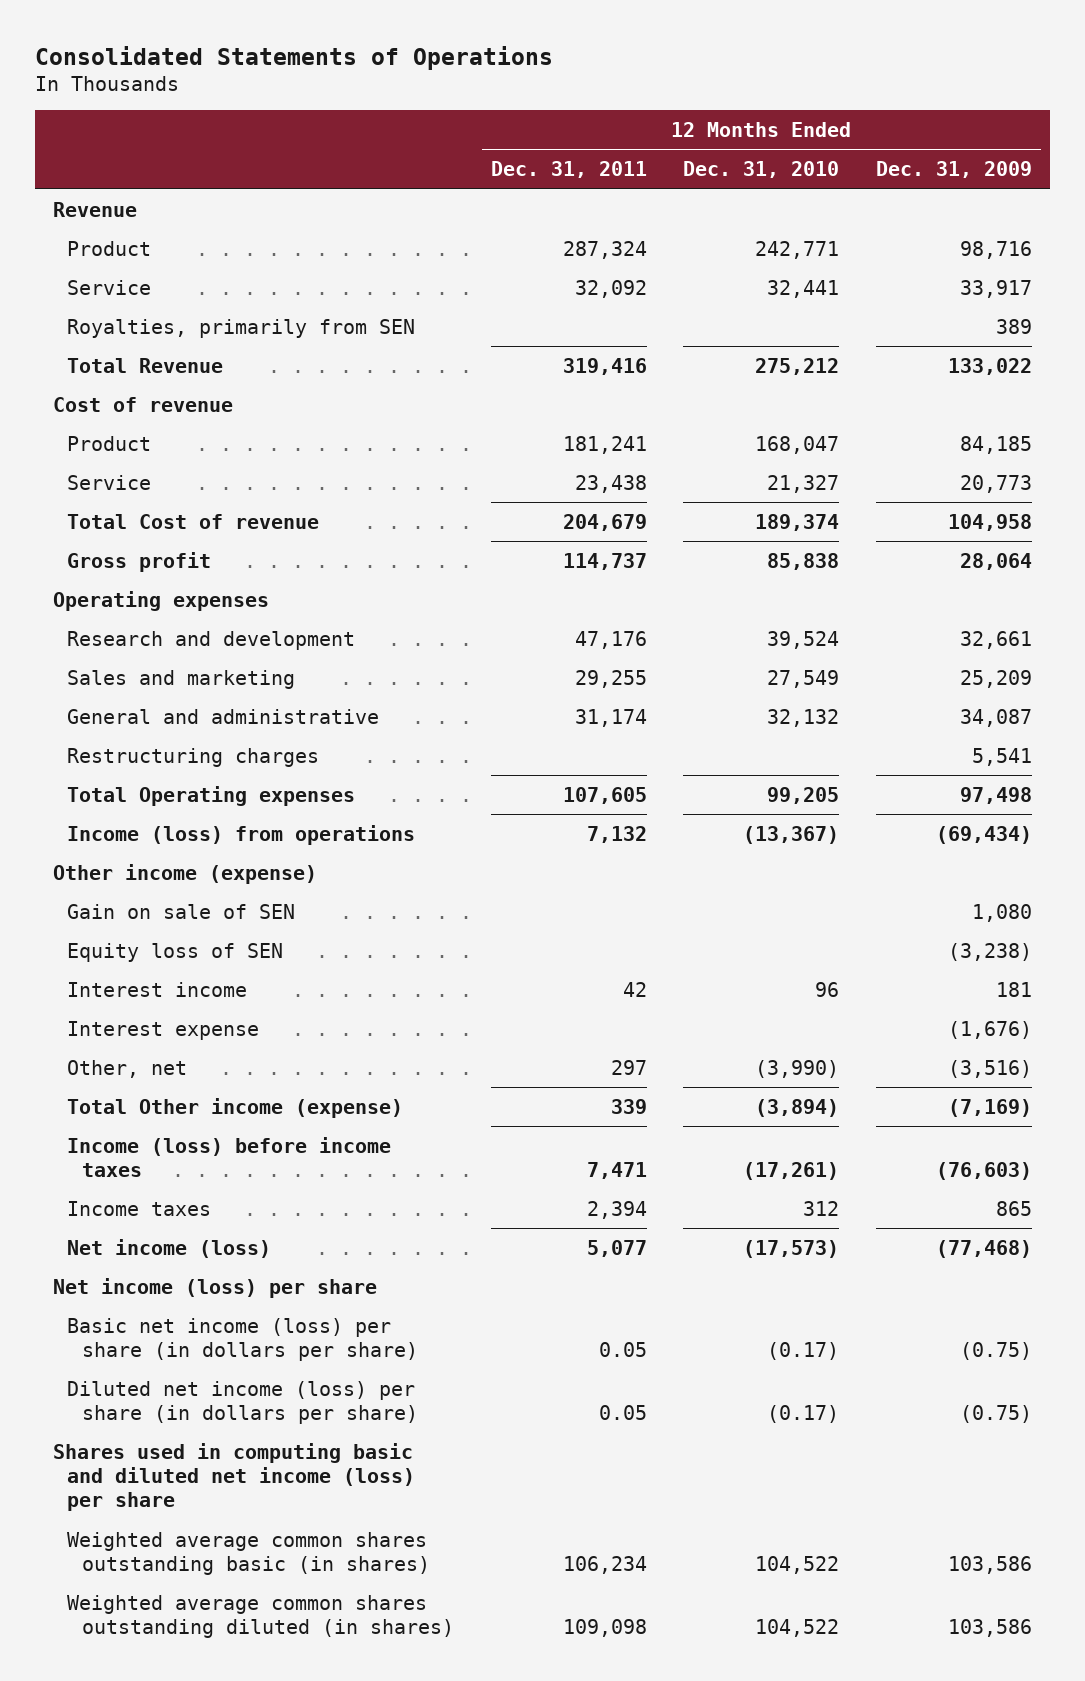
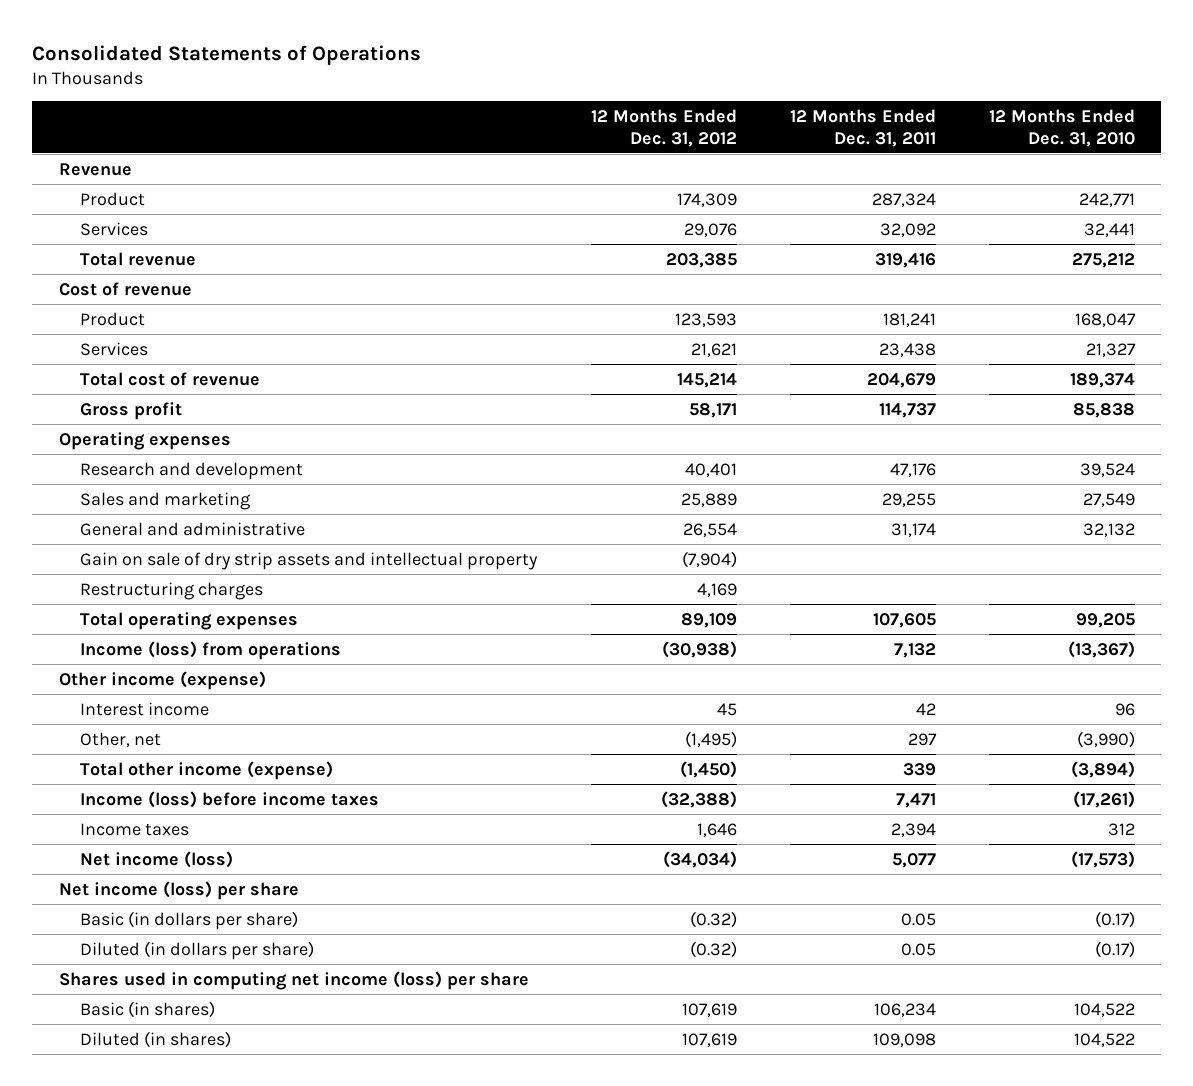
[876,161,1033,179] Dec. 31, 2009 -> none
none -> [590,108,737,147] 12 Months Ended Dec. 31, 2012
[67,318,416,338] Royalties, primarily from SEN -> none
[67,279,152,295] Service -> [80,221,149,236] Services
[67,357,224,373] Total Revenue -> [80,251,197,266] Total revenue
[67,474,152,490] Service -> [80,341,149,356] Services
[67,513,320,529] Total Cost of revenue -> [80,371,261,386] Total cost of revenue
none -> [80,551,539,570] Gain on sale of dry strip assets and intellectual property
[67,785,356,806] Total Operating expenses -> [80,611,299,630] Total operating expenses
[67,903,296,919] Gain on sale of SEN -> none
[67,942,284,962] Equity loss of SEN -> none
[67,1020,260,1040] Interest expense -> none
[67,1097,404,1118] Total Other income (expense) -> [80,760,334,780] Total other income (expense)
[67,1317,419,1361] Basic net income (loss) per share (in dollars per share) -> [80,910,299,930] Basic (in dollars per share)
[67,1380,419,1424] Diluted net income (loss) per share (in dollars per share) -> [80,940,315,960] Diluted (in dollars per share)
[52,1442,416,1511] Shares used in computing basic and diluted net income (loss) per share -> [58,970,529,990] Shares used in computing net income (loss) per share
[67,1531,431,1575] Weighted average common shares outstanding basic (in shares) -> [80,1000,216,1018] Basic (in shares)
[67,1594,455,1638] Weighted average common shares outstanding diluted (in shares) -> [80,1030,232,1048] Diluted (in shares)

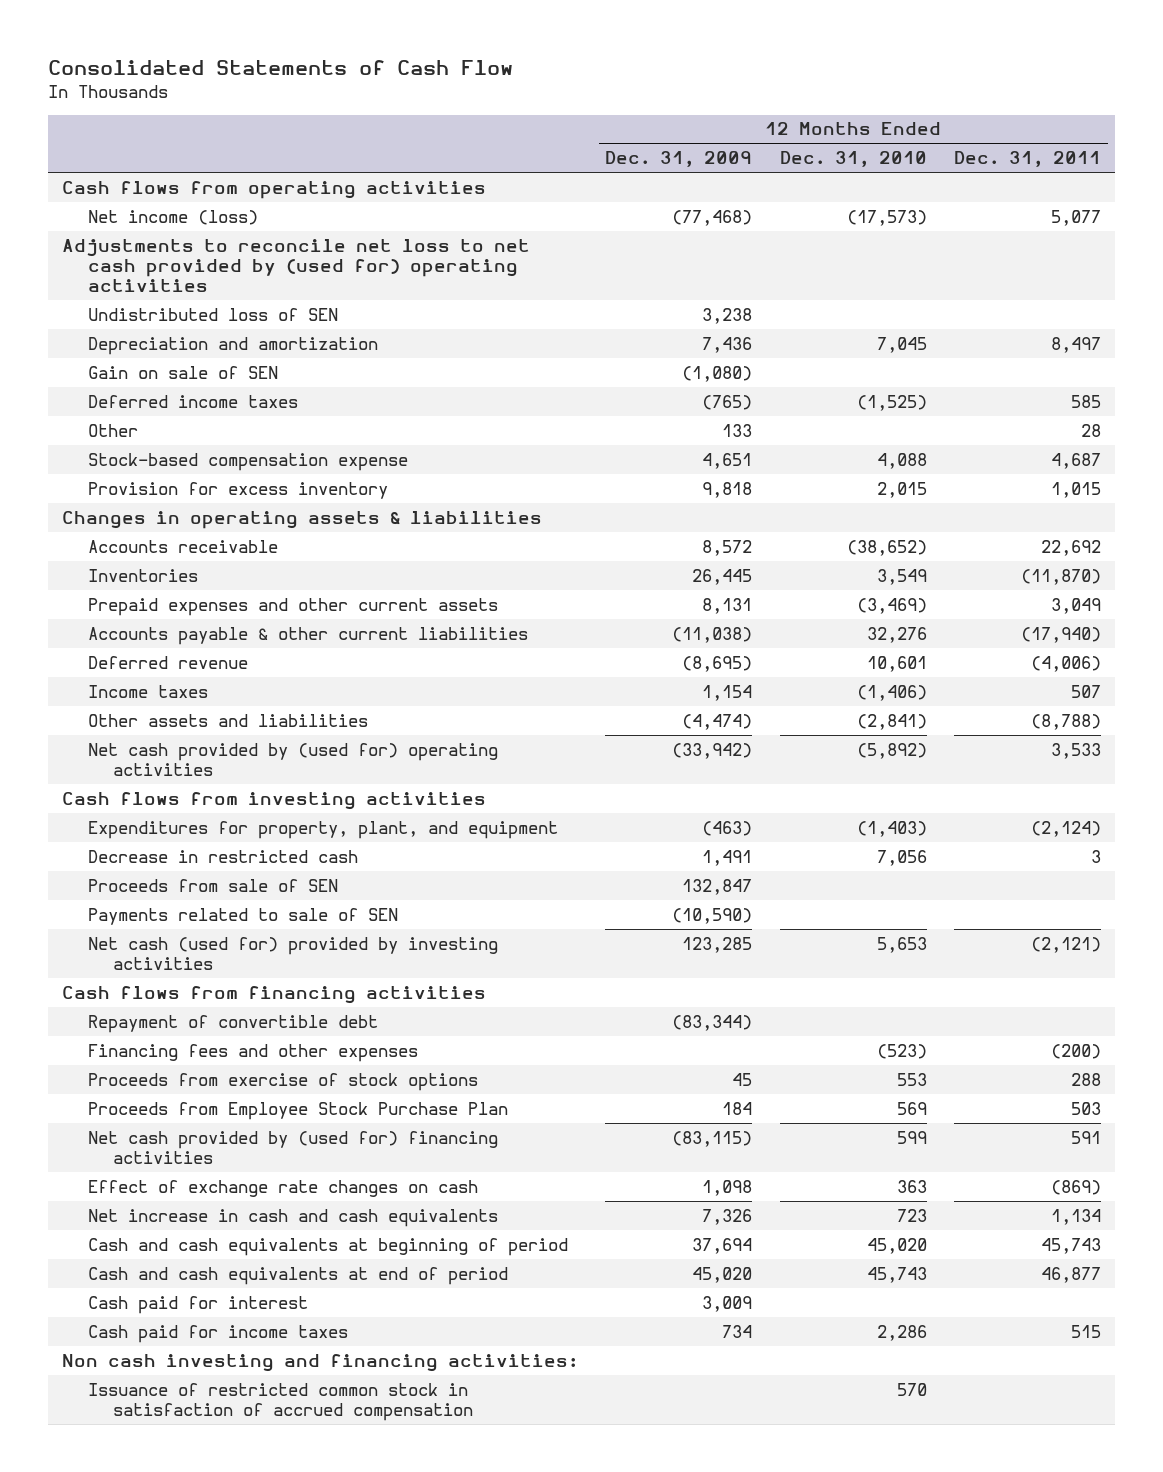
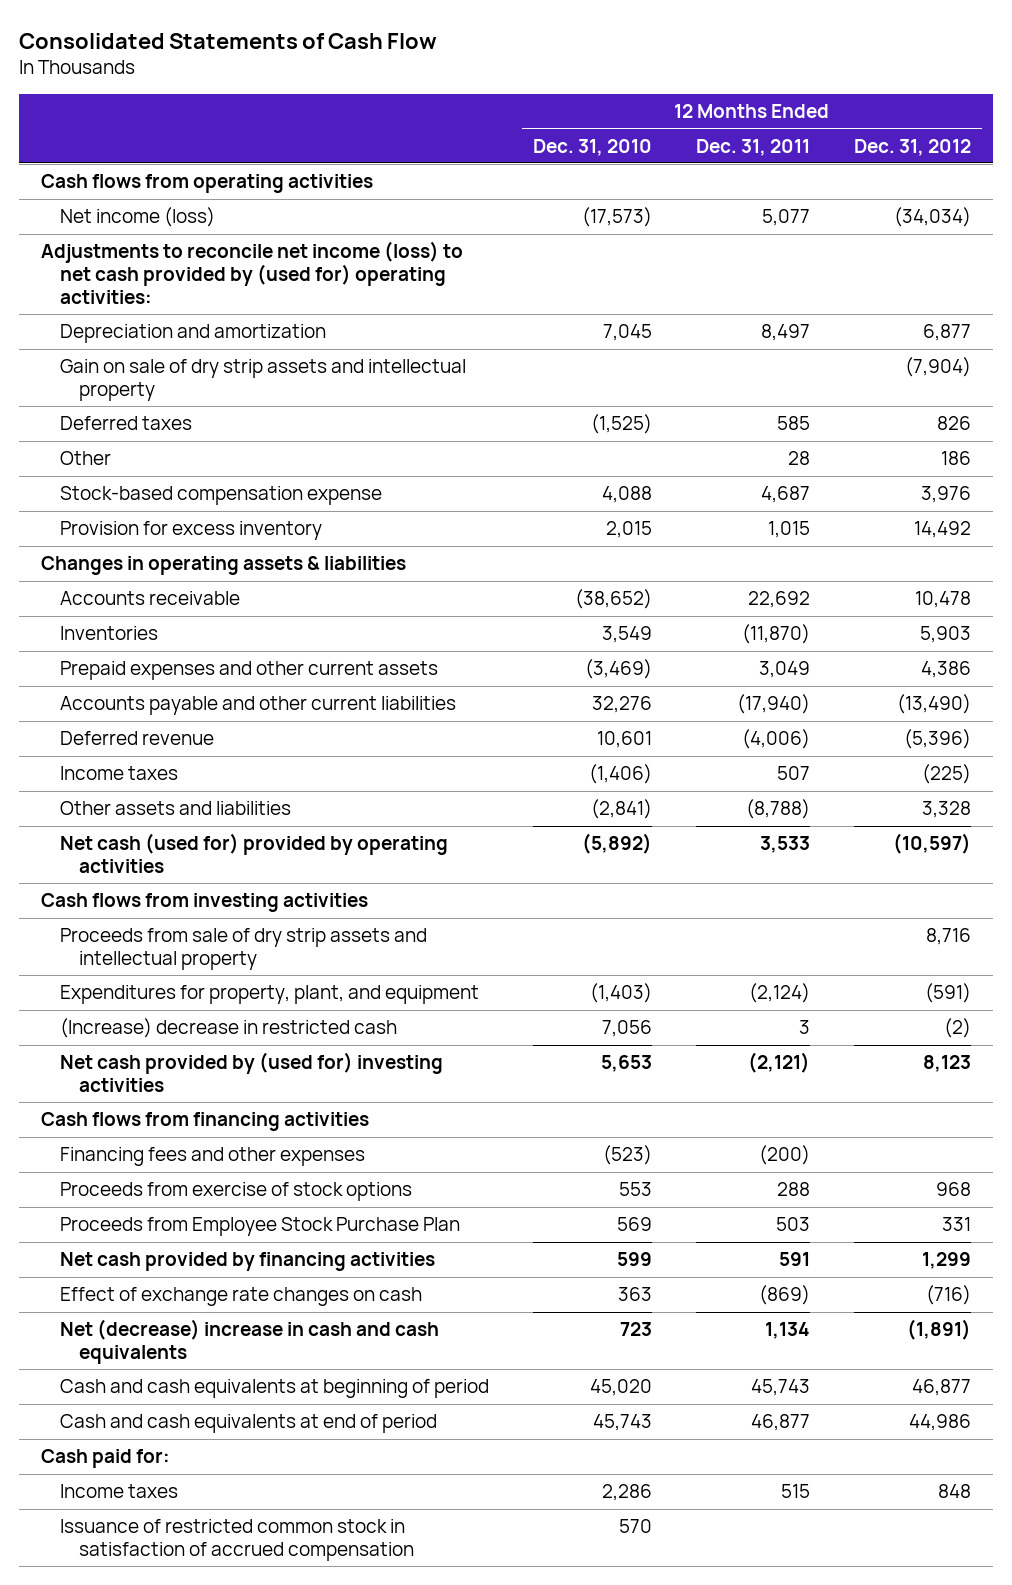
[605,151,753,168] Dec. 31, 2009 -> none
none -> [854,138,972,156] Dec. 31, 2012
[87,307,338,321] Undistributed loss of SEN -> none
[61,238,530,292] Adjustments to reconcile net loss to net cash provided by (used for) operating activities -> [40,241,463,304] Adjustments to reconcile net income (loss) to net cash provided by (used for) operating activities:
[87,365,278,379] Gain on sale of SEN -> none
none -> [59,359,466,401] Gain on sale of dry strip assets and intellectual property
[87,394,298,408] Deferred income taxes -> [59,416,192,431] Deferred taxes
[87,626,528,645] Accounts payable & other current liabilities -> [59,696,456,716] Accounts payable and other current liabilities
[87,742,498,776] Net cash provided by (used for) operating activities -> [59,833,448,873] Net cash (used for) provided by operating activities
none -> [59,928,427,970] Proceeds from sale of dry strip assets and intellectual property
[87,878,338,892] Proceeds from sale of SEN -> none
[87,907,398,925] Payments related to sale of SEN -> none
[87,849,358,863] Decrease in restricted cash -> [59,1018,397,1039] (Increase) decrease in restricted cash
[87,936,498,970] Net cash (used for) provided by investing activities -> [59,1052,443,1092] Net cash provided by (used for) investing activities
[87,1014,378,1033] Repayment of convertible debt -> none
[87,1130,498,1164] Net cash provided by (used for) financing activities -> [59,1252,435,1272] Net cash provided by financing activities
[87,1208,498,1227] Net increase in cash and cash equivalents -> [59,1319,439,1364] Net (decrease) increase in cash and cash equivalents
[61,1353,578,1372] Non cash investing and financing activities: -> none
[87,1295,308,1314] Cash paid for interest -> [40,1449,170,1469] Cash paid for:
[87,1324,348,1343] Cash paid for income taxes -> [59,1484,178,1499] Income taxes

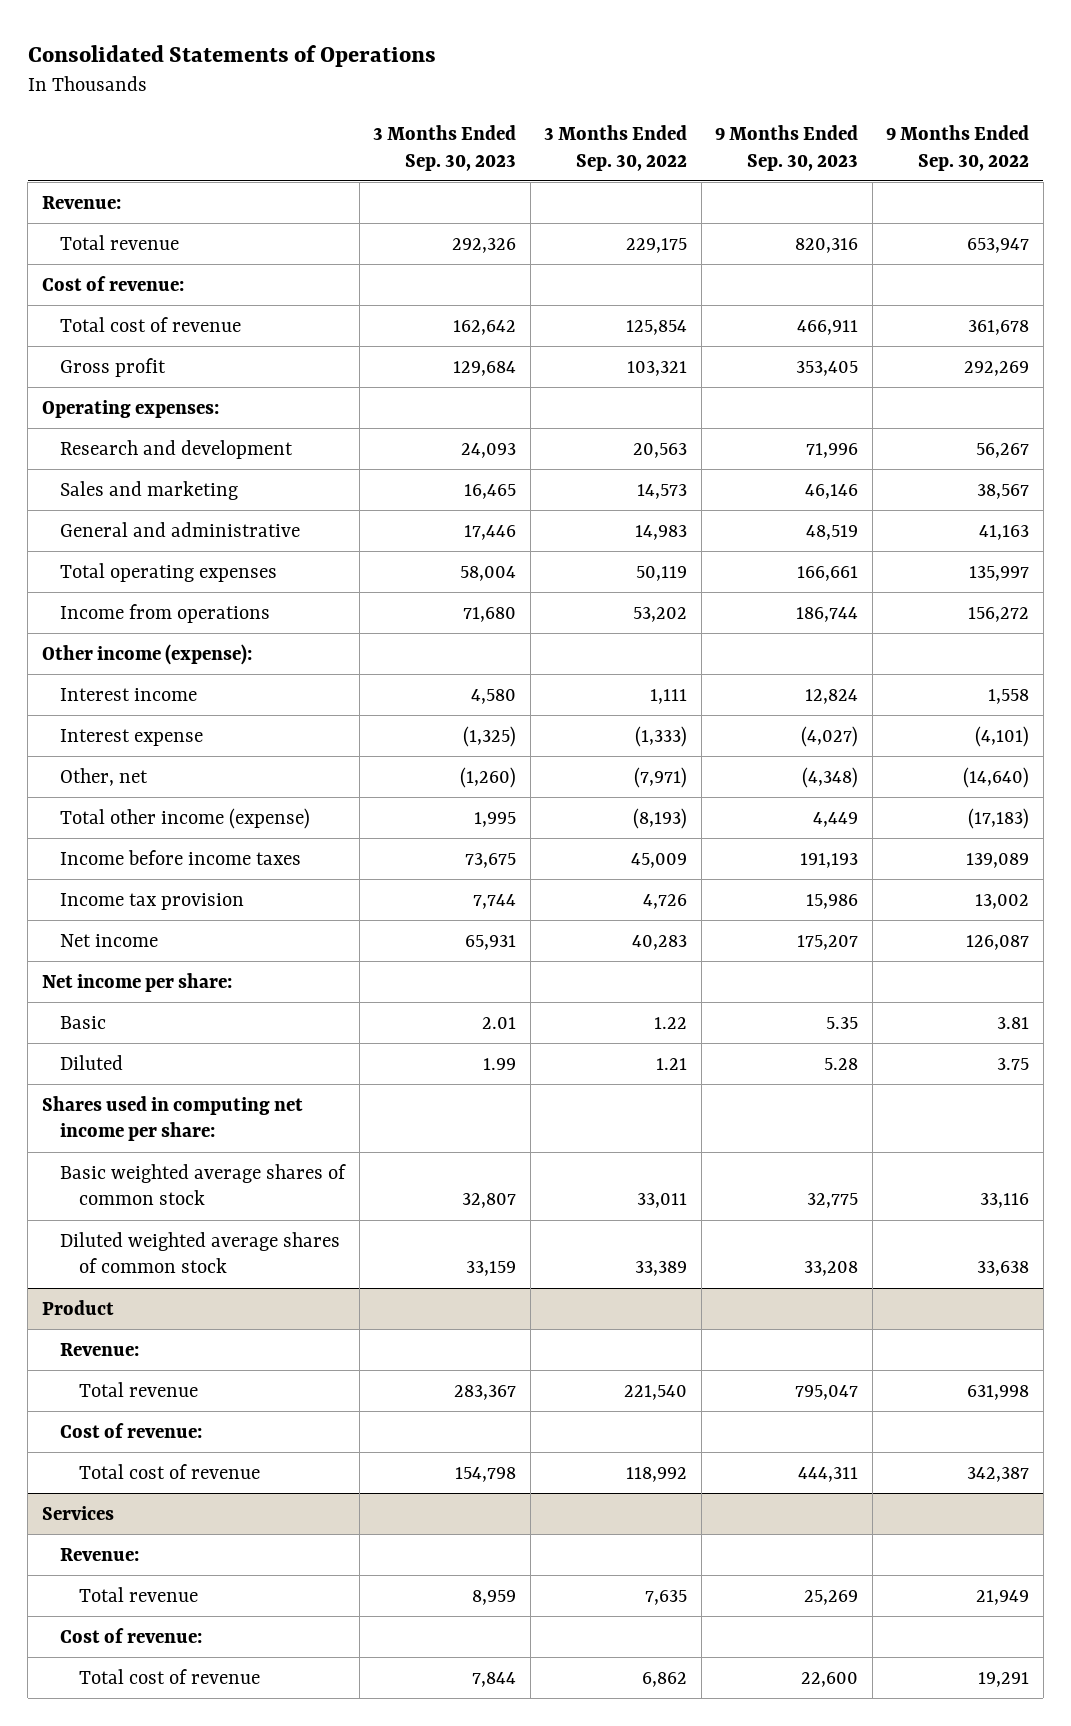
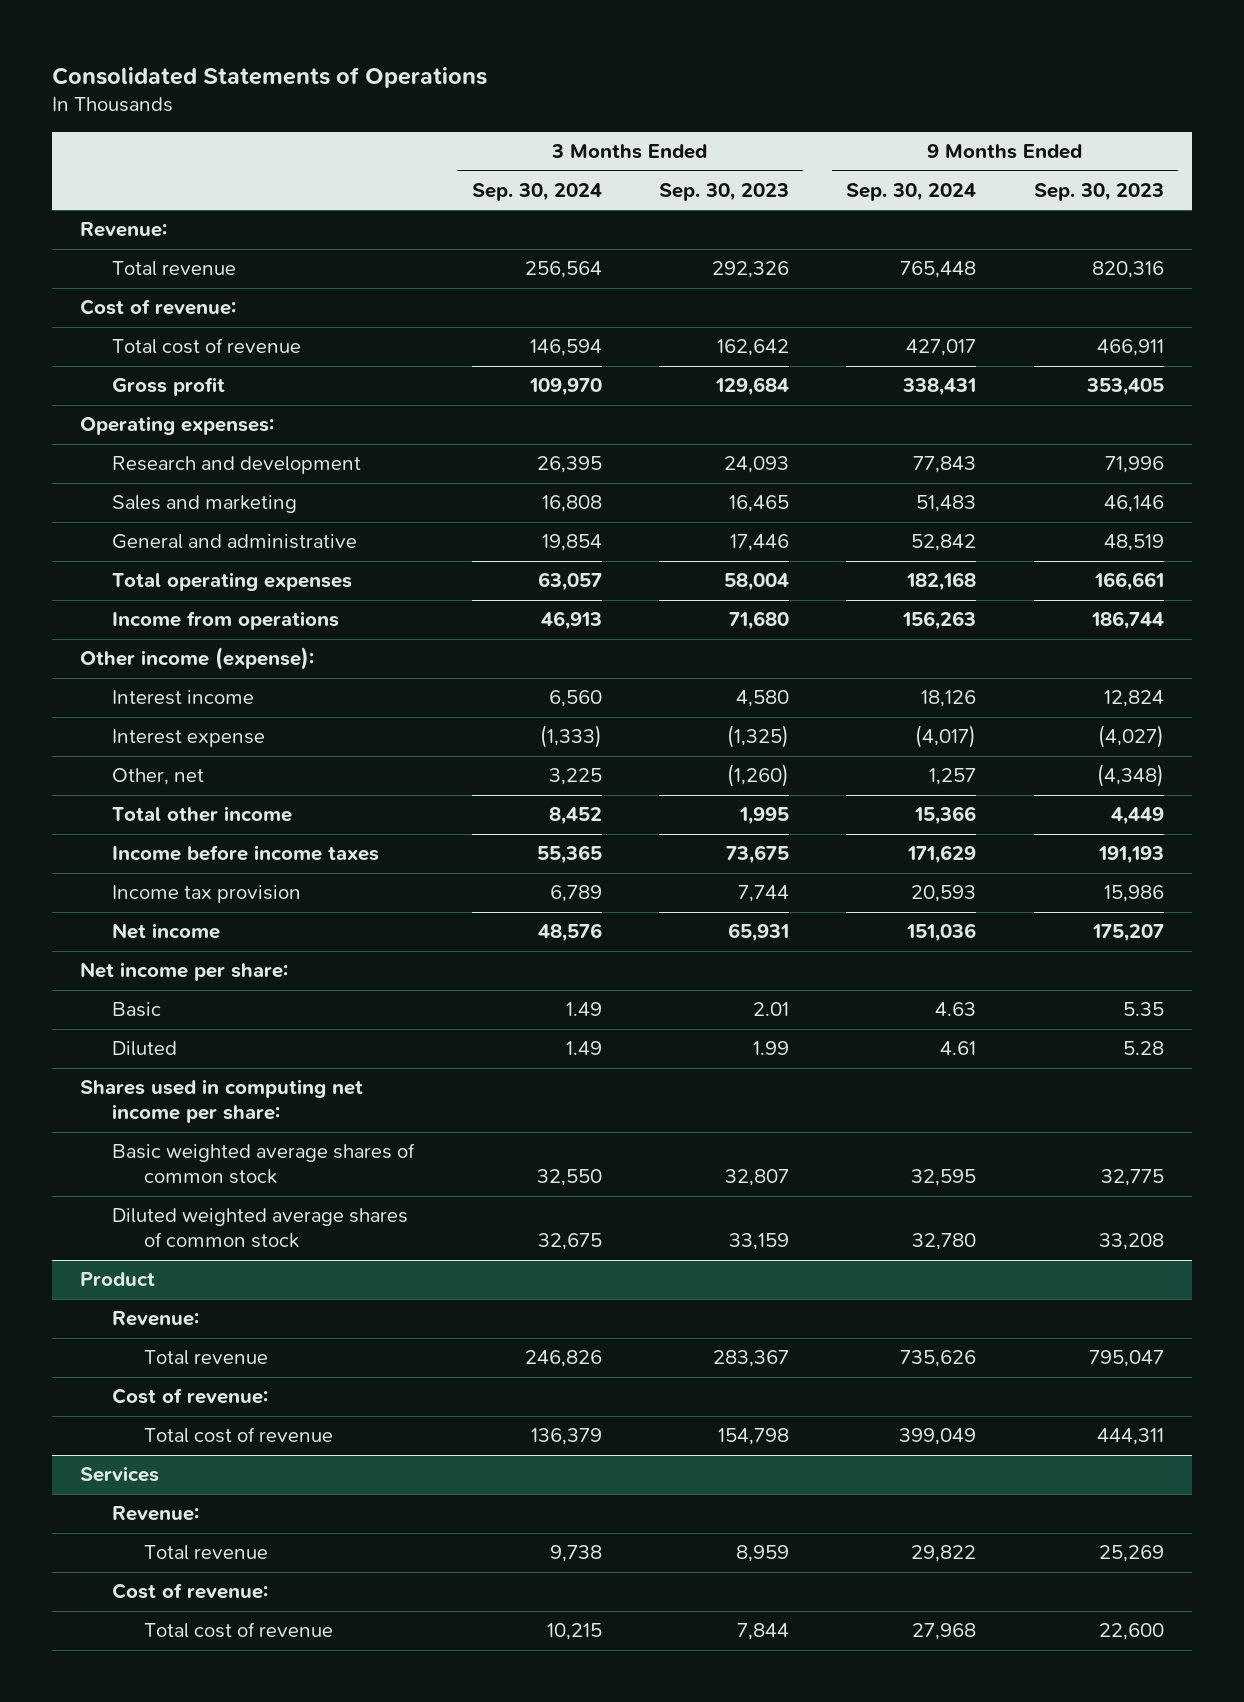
[544,125,688,171] 3 Months Ended Sep. 30, 2022 -> none
[886,125,1030,171] 9 Months Ended Sep. 30, 2022 -> none
none -> [471,182,602,201] Sep. 30, 2024
none -> [846,182,977,201] Sep. 30, 2024
[60,807,311,829] Total other income (expense) -> [112,806,293,823] Total other income

